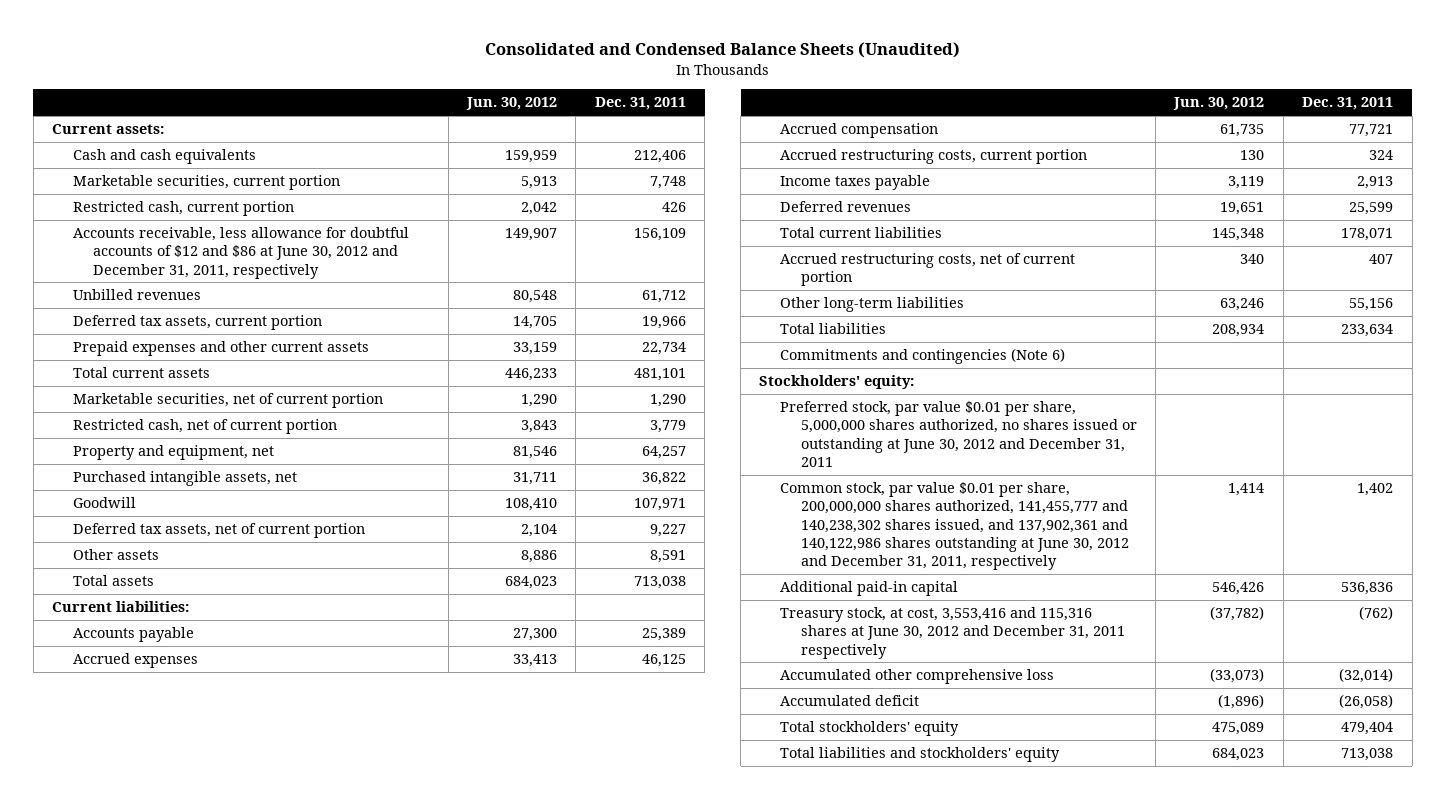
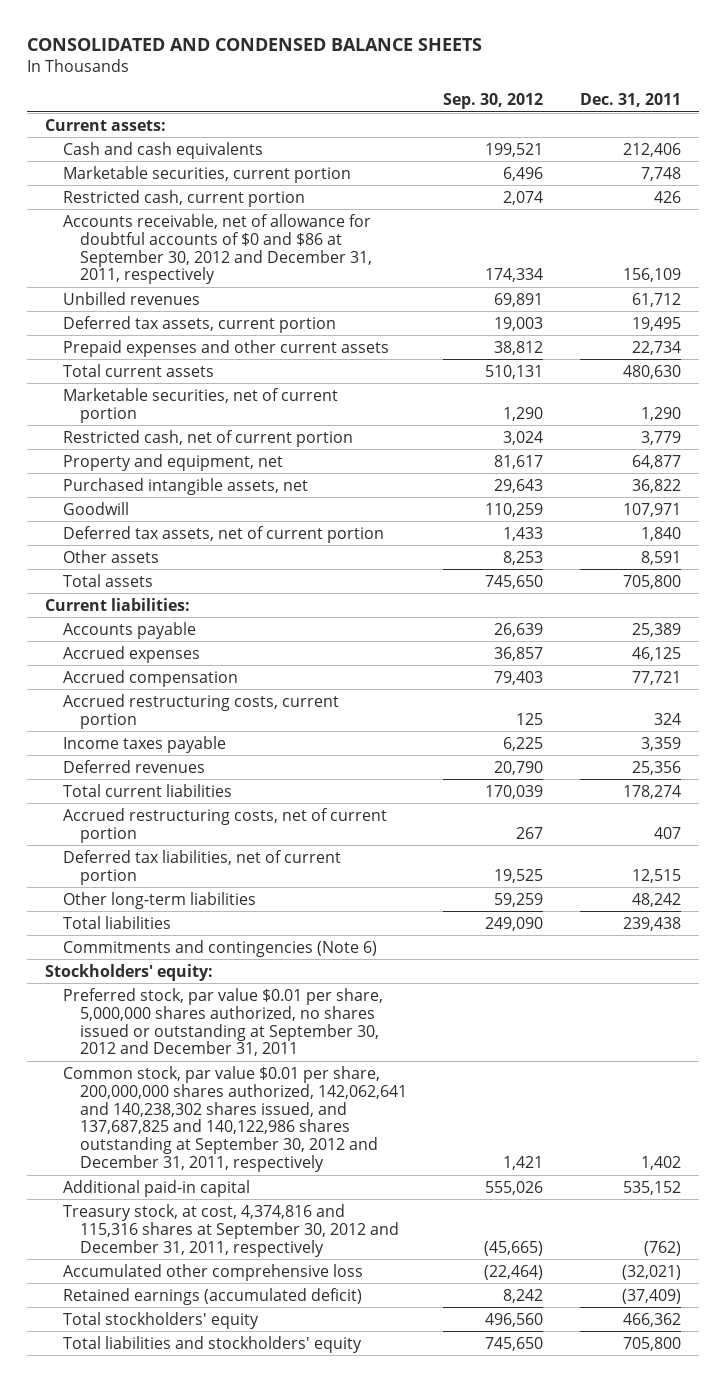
[484,42,960,59] Consolidated and Condensed Balance Sheets (Unaudited) -> [27,38,483,52] CONSOLIDATED AND CONDENSED BALANCE SHEETS
[465,97,557,111] Jun. 30, 2012 -> none
none -> [443,93,544,110] Sep. 30, 2012
[72,227,409,279] Accounts receivable, less allowance for doubtful accounts of $12 and $86 at June 30, 2012 and December 31, 2011, respectively -> [62,213,372,285] Accounts receivable, net of allowance for doubtful accounts of $0 and $86 at September 30, 2012 and December 31, 2011, respectively
[641,316,686,330] 19,966 -> [631,316,681,331] 19,495
[633,368,686,382] 481,101 -> [622,364,681,379] 480,630
[641,446,686,460] 64,257 -> [631,454,681,469] 64,877
[649,524,686,538] 9,227 -> [640,526,681,541] 1,840
[633,576,686,590] 713,038 -> [622,574,681,589] 705,800
[1357,176,1394,190] 2,913 -> [640,736,681,751] 3,359
[1349,202,1394,216] 25,599 -> [631,760,681,775] 25,356
[1341,228,1394,242] 178,071 -> [622,784,681,799] 178,274
none -> [62,849,341,885] Deferred tax liabilities, net of current portion
[1349,298,1394,312] 55,156 -> [631,892,681,907] 48,242
[1341,324,1394,338] 233,634 -> [622,916,681,931] 239,438
[780,401,1137,467] Preferred stock, par value $0.01 per share, 5,000,000 shares authorized, no shares issued or outstanding at June 30, 2012 and December 31, 2011 -> [62,987,383,1057] Preferred stock, par value $0.01 per share, 5,000,000 shares authorized, no shares issued or outstanding at September 30, 2012 and December 31, 2011
[780,482,1129,570] Common stock, par value $0.01 per share, 200,000,000 shares authorized, 141,455,777 and 140,238,302 shares issued, and 137,902,361 and 140,122,986 shares outstanding at June 30, 2012 and December 31, 2011, respectively -> [62,1065,407,1173] Common stock, par value $0.01 per share, 200,000,000 shares authorized, 142,062,641 and 140,238,302 shares issued, and 137,687,825 and 140,122,986 shares outstanding at September 30, 2012 and December 31, 2011, respectively
[1341,582,1394,596] 536,836 -> [622,1180,681,1195] 535,152
[780,607,1125,659] Treasury stock, at cost, 3,553,416 and 115,316 shares at June 30, 2012 and December 31, 2011 respectively -> [62,1203,399,1257] Treasury stock, at cost, 4,374,816 and 115,316 shares at September 30, 2012 and December 31, 2011, respectively
[1339,668,1394,684] (32,014) -> [621,1264,681,1280] (32,021)
[780,695,920,707] Accumulated deficit -> [62,1287,362,1305] Retained earnings (accumulated deficit)
[1339,694,1394,710] (26,058) -> [621,1288,681,1304] (37,409)
[1341,722,1394,736] 479,404 -> [622,1312,681,1327] 466,362
[1341,748,1394,762] 713,038 -> [622,1336,681,1351] 705,800

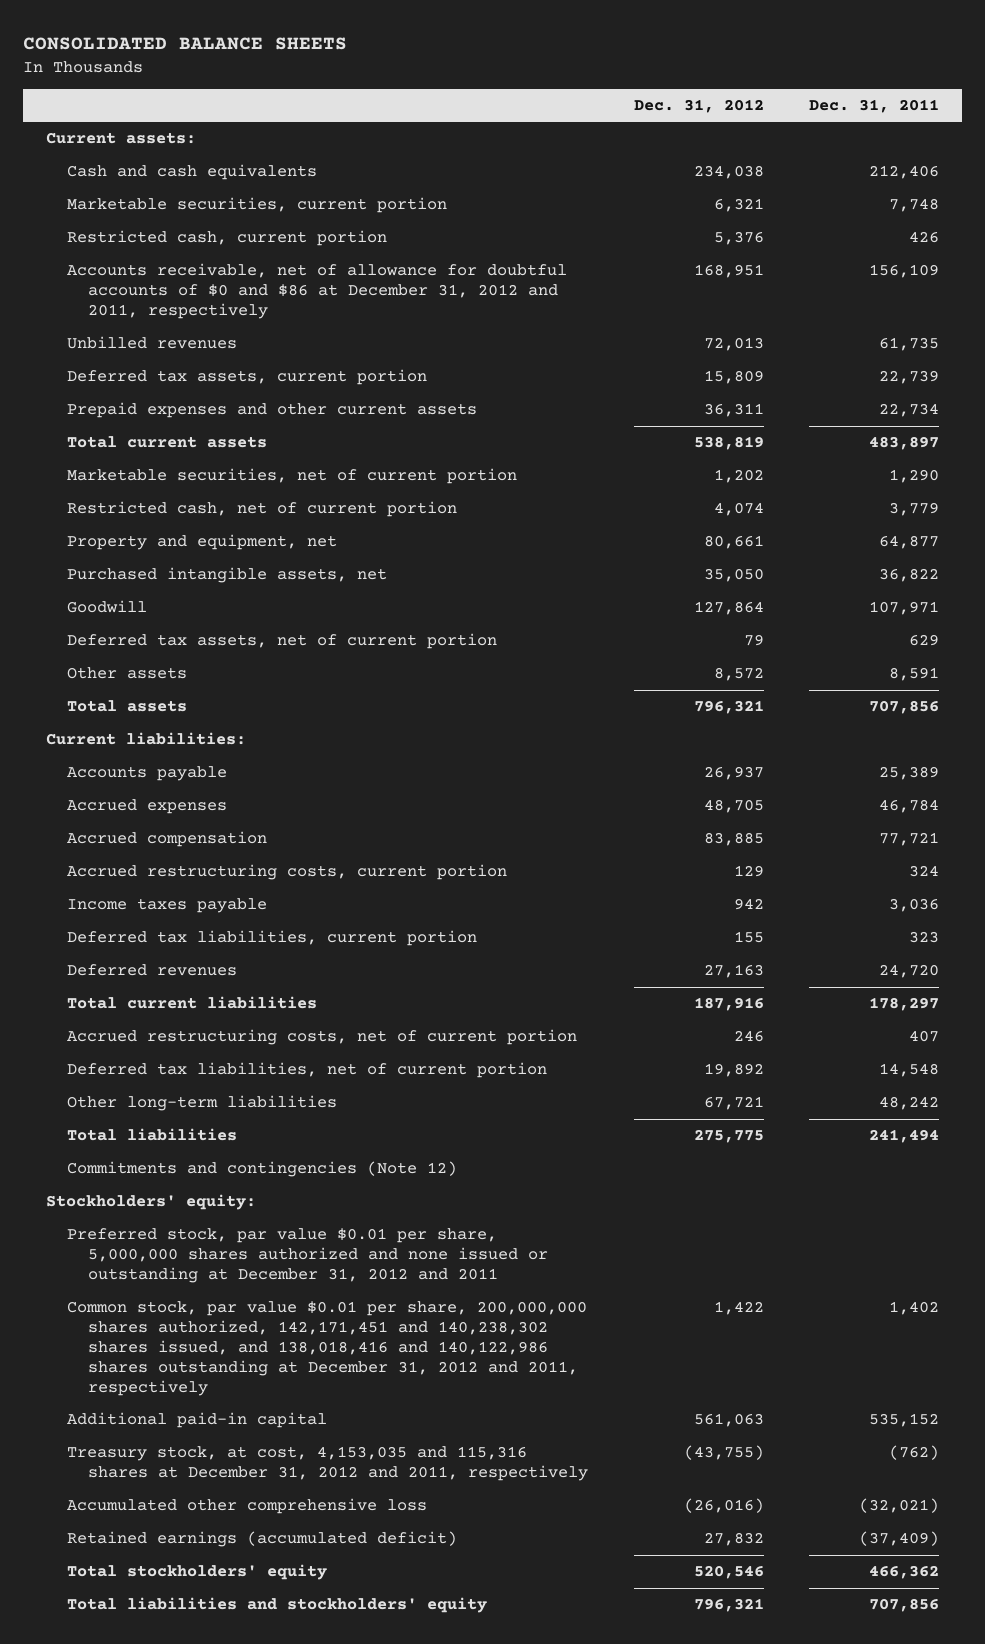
[27,38,483,52] CONSOLIDATED AND CONDENSED BALANCE SHEETS -> [23,37,348,51] CONSOLIDATED BALANCE SHEETS
[443,93,544,110] Sep. 30, 2012 -> none
none -> [633,98,764,113] Dec. 31, 2012
[62,213,372,285] Accounts receivable, net of allowance for doubtful accounts of $0 and $86 at September 30, 2012 and December 31, 2011, respectively -> [67,263,568,320] Accounts receivable, net of allowance for doubtful accounts of $0 and $86 at December 31, 2012 and 2011, respectively
[631,292,681,307] 61,712 -> [879,337,940,352] 61,735
[631,316,681,331] 19,495 -> [879,370,940,385] 22,739
[622,364,681,379] 480,630 -> [869,436,940,451] 483,897
[640,526,681,541] 1,840 -> [909,634,940,647] 629
[622,574,681,589] 705,800 -> [869,700,940,715] 707,856
[631,646,681,661] 46,125 -> [879,799,940,814] 46,784
[640,736,681,751] 3,359 -> [889,898,940,913] 3,036
none -> [67,930,478,947] Deferred tax liabilities, current portion
[631,760,681,775] 25,356 -> [879,964,940,979] 24,720
[622,784,681,799] 178,274 -> [869,997,940,1012] 178,297
[631,868,681,883] 12,515 -> [879,1063,940,1078] 14,548
[622,916,681,931] 239,438 -> [869,1129,940,1144] 241,494
[62,939,377,957] Commitments and contingencies (Note 6) -> [67,1161,458,1178] Commitments and contingencies (Note 12)
[62,987,383,1057] Preferred stock, par value $0.01 per share, 5,000,000 shares authorized, no shares issued or outstanding at September 30, 2012 and December 31, 2011 -> [67,1228,549,1284] Preferred stock, par value $0.01 per share, 5,000,000 shares authorized and none issued or outstanding at December 31, 2012 and 2011
[62,1065,407,1173] Common stock, par value $0.01 per share, 200,000,000 shares authorized, 142,062,641 and 140,238,302 shares issued, and 137,687,825 and 140,122,986 shares outstanding at September 30, 2012 and December 31, 2011, respectively -> [67,1301,588,1396] Common stock, par value $0.01 per share, 200,000,000 shares authorized, 142,171,451 and 140,238,302 shares issued, and 138,018,416 and 140,122,986 shares outstanding at December 31, 2012 and 2011, respectively
[62,1203,399,1257] Treasury stock, at cost, 4,374,816 and 115,316 shares at September 30, 2012 and December 31, 2011, respectively -> [67,1446,589,1482] Treasury stock, at cost, 4,153,035 and 115,316 shares at December 31, 2012 and 2011, respectively
[622,1336,681,1351] 705,800 -> [869,1598,940,1613] 707,856

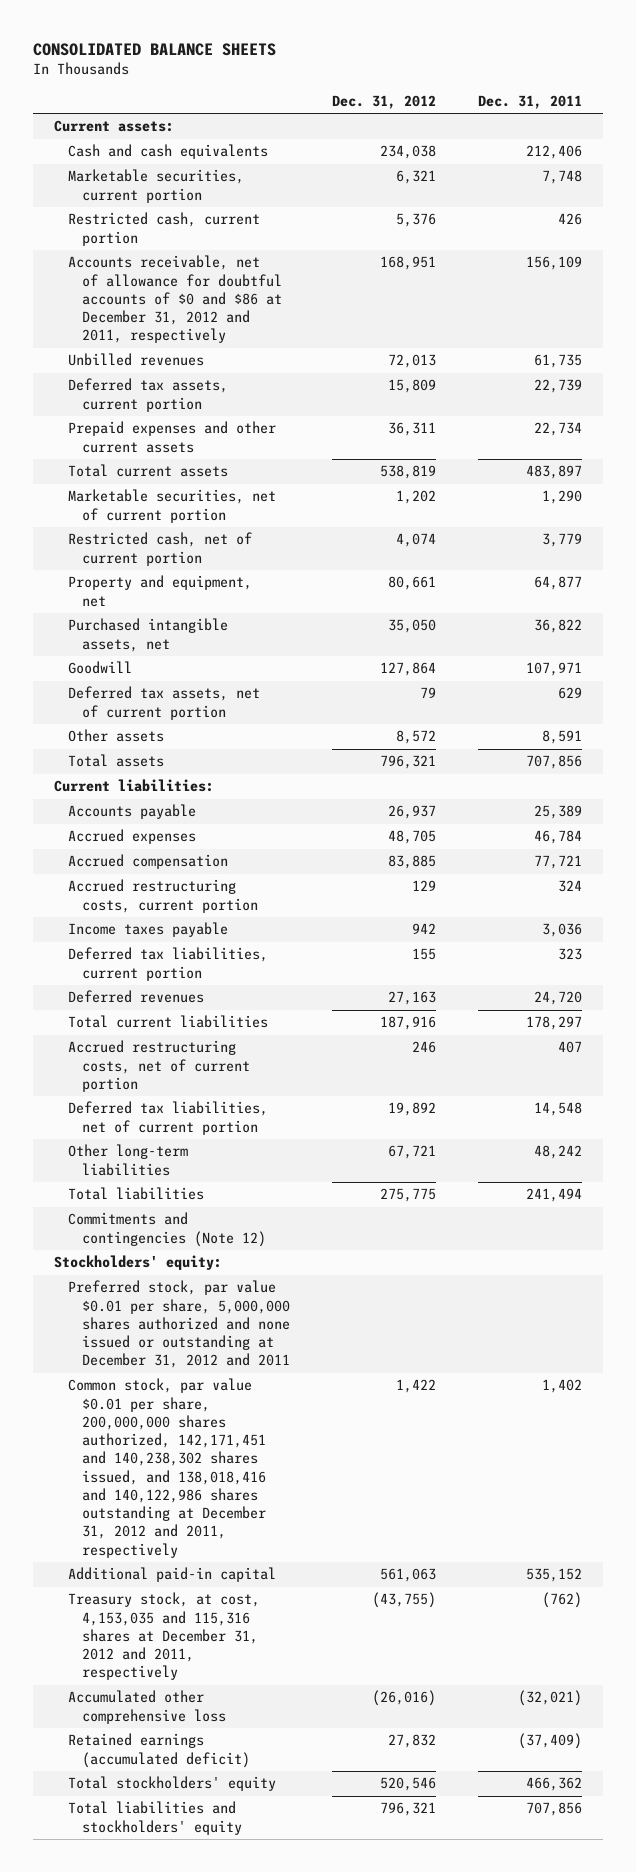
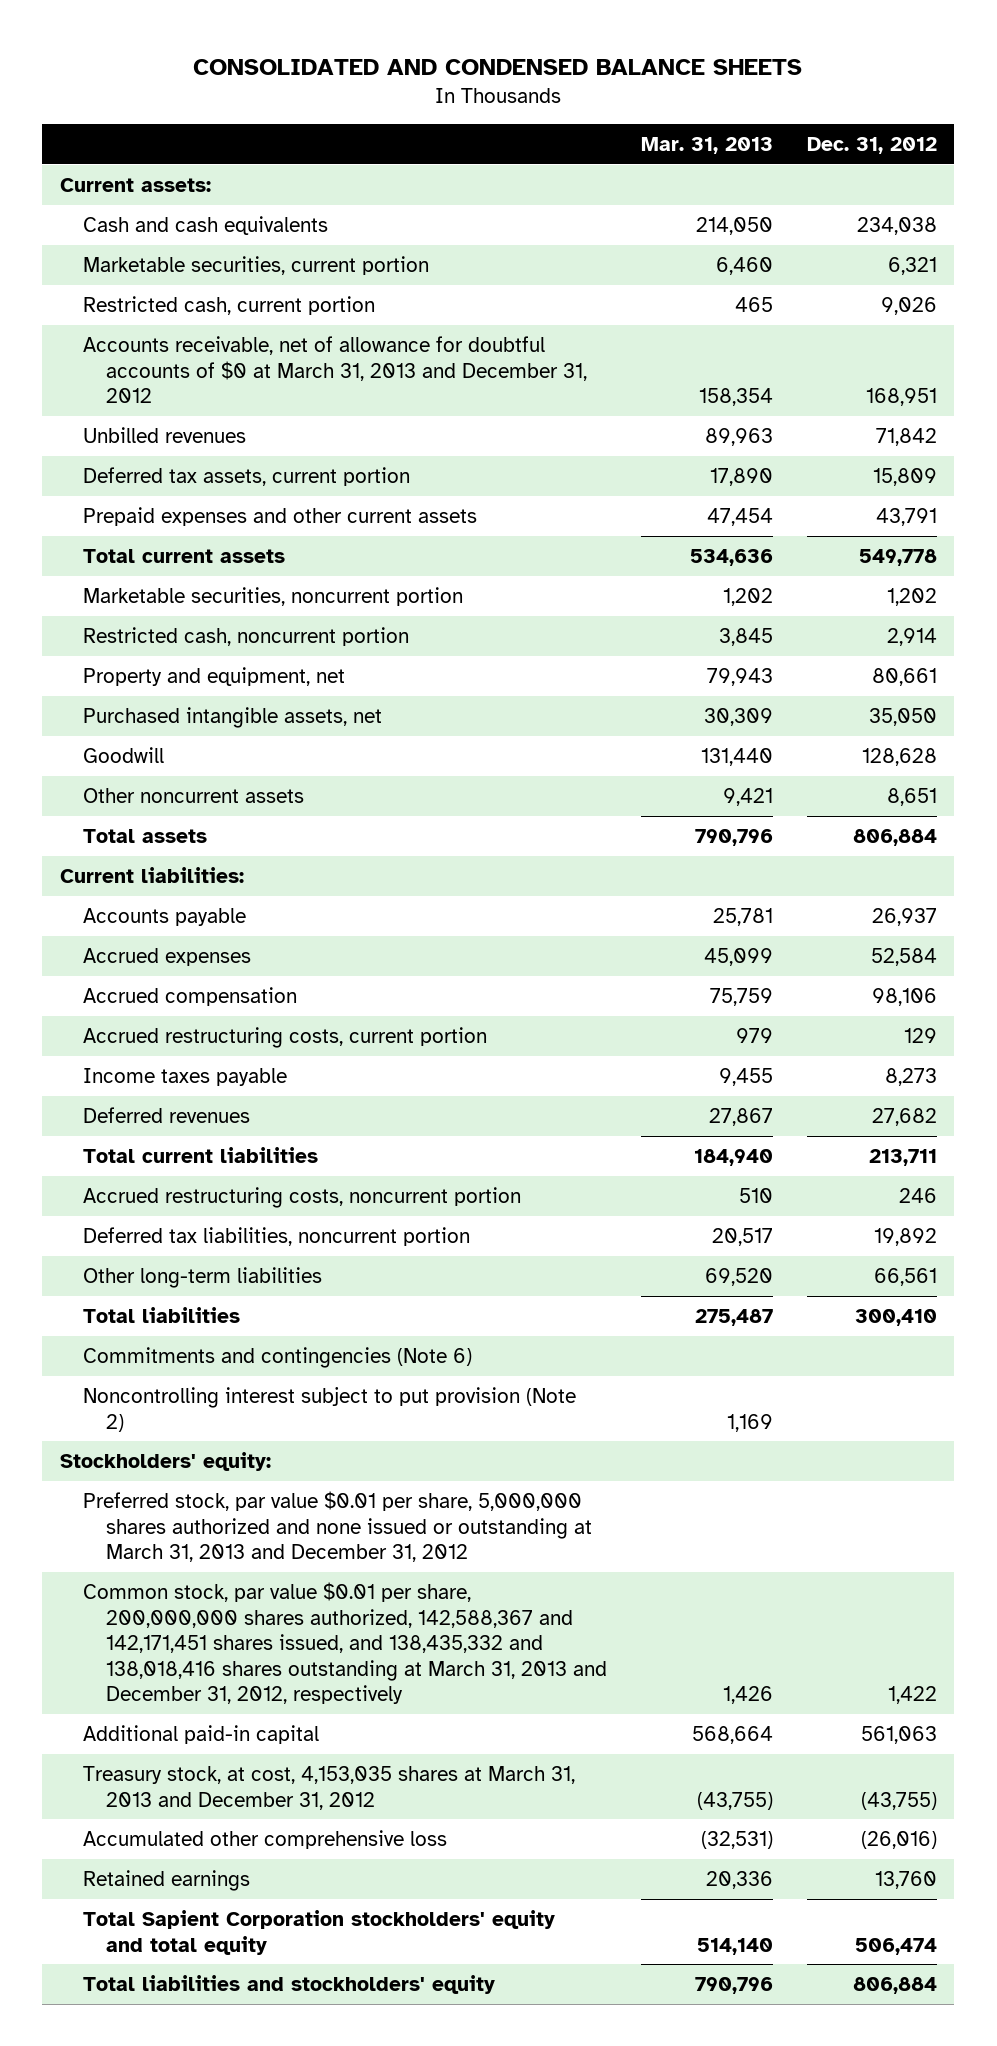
[32,42,276,56] CONSOLIDATED BALANCE SHEETS -> [193,58,803,75] CONSOLIDATED AND CONDENSED BALANCE SHEETS
[478,94,583,109] Dec. 31, 2011 -> none
none -> [641,136,774,154] Mar. 31, 2013
[395,213,436,228] 5,376 -> [881,297,938,316] 9,026
[67,255,282,344] Accounts receivable, net of allowance for doubtful accounts of $0 and $86 at December 31, 2012 and 2011, respectively -> [82,336,588,404] Accounts receivable, net of allowance for doubtful accounts of $0 at March 31, 2013 and December 31, 2012
[387,354,436,369] 72,013 -> [876,428,938,447] 71,842
[387,422,436,437] 36,311 -> [876,508,938,527] 43,791
[379,465,436,480] 538,819 -> [859,549,938,567] 549,778
[67,489,276,523] Marketable securities, net of current portion -> [82,587,463,607] Marketable securities, noncurrent portion
[67,532,252,566] Restricted cash, net of current portion -> [82,627,409,647] Restricted cash, noncurrent portion
[395,533,436,548] 4,074 -> [887,628,938,647] 2,914
[67,686,260,720] Deferred tax assets, net of current portion -> none
[379,662,436,677] 127,864 -> [862,748,938,767] 128,628
[67,729,164,743] Other assets -> [82,788,304,804] Other noncurrent assets
[395,730,436,745] 8,572 -> [887,788,938,807] 8,651
[379,755,436,770] 796,321 -> [853,829,938,847] 806,884
[387,830,436,845] 48,705 -> [871,948,938,967] 52,584
[387,855,436,870] 83,885 -> [872,988,938,1007] 98,106
[67,947,268,981] Deferred tax liabilities, current portion -> none
[411,923,436,935] 942 -> [885,1068,938,1087] 8,273
[387,991,436,1006] 27,163 -> [872,1108,938,1127] 27,682
[379,1016,436,1031] 187,916 -> [869,1149,938,1167] 213,711
[67,1040,250,1092] Accrued restructuring costs, net of current portion -> [82,1187,521,1209] Accrued restructuring costs, noncurrent portion
[67,1101,268,1135] Deferred tax liabilities, net of current portion -> [82,1227,470,1247] Deferred tax liabilities, noncurrent portion
[387,1145,436,1160] 67,721 -> [874,1268,938,1287] 66,561
[379,1188,436,1203] 275,775 -> [855,1309,938,1327] 300,410
[67,1212,266,1247] Commitments and contingencies (Note 12) -> [82,1347,472,1369] Commitments and contingencies (Note 6)
none -> [82,1387,576,1432] Noncontrolling interest subject to put provision (Note 2)
[67,1280,290,1369] Preferred stock, par value $0.01 per share, 5,000,000 shares authorized and none issued or outstanding at December 31, 2012 and 2011 -> [82,1491,593,1563] Preferred stock, par value $0.01 per share, 5,000,000 shares authorized and none issued or outstanding at March 31, 2013 and December 31, 2012
[67,1378,266,1558] Common stock, par value $0.01 per share, 200,000,000 shares authorized, 142,171,451 and 140,238,302 shares issued, and 138,018,416 and 140,122,986 shares outstanding at December 31, 2012 and 2011, respectively -> [82,1582,608,1705] Common stock, par value $0.01 per share, 200,000,000 shares authorized, 142,588,367 and 142,171,451 shares issued, and 138,435,332 and 138,018,416 shares outstanding at March 31, 2013 and December 31, 2012, respectively
[67,1592,260,1681] Treasury stock, at cost, 4,153,035 and 115,316 shares at December 31, 2012 and 2011, respectively -> [82,1766,575,1810] Treasury stock, at cost, 4,153,035 shares at March 31, 2013 and December 31, 2012
[67,1733,250,1768] Retained earnings (accumulated deficit) -> [82,1870,250,1892] Retained earnings
[387,1734,436,1749] 27,832 -> [875,1871,938,1890] 13,760
[67,1776,276,1792] Total stockholders' equity -> [82,1910,555,1955] Total Sapient Corporation stockholders' equity and total equity
[379,1777,436,1792] 520,546 -> [855,1937,938,1955] 506,474
[379,1802,436,1817] 796,321 -> [853,1977,938,1995] 806,884

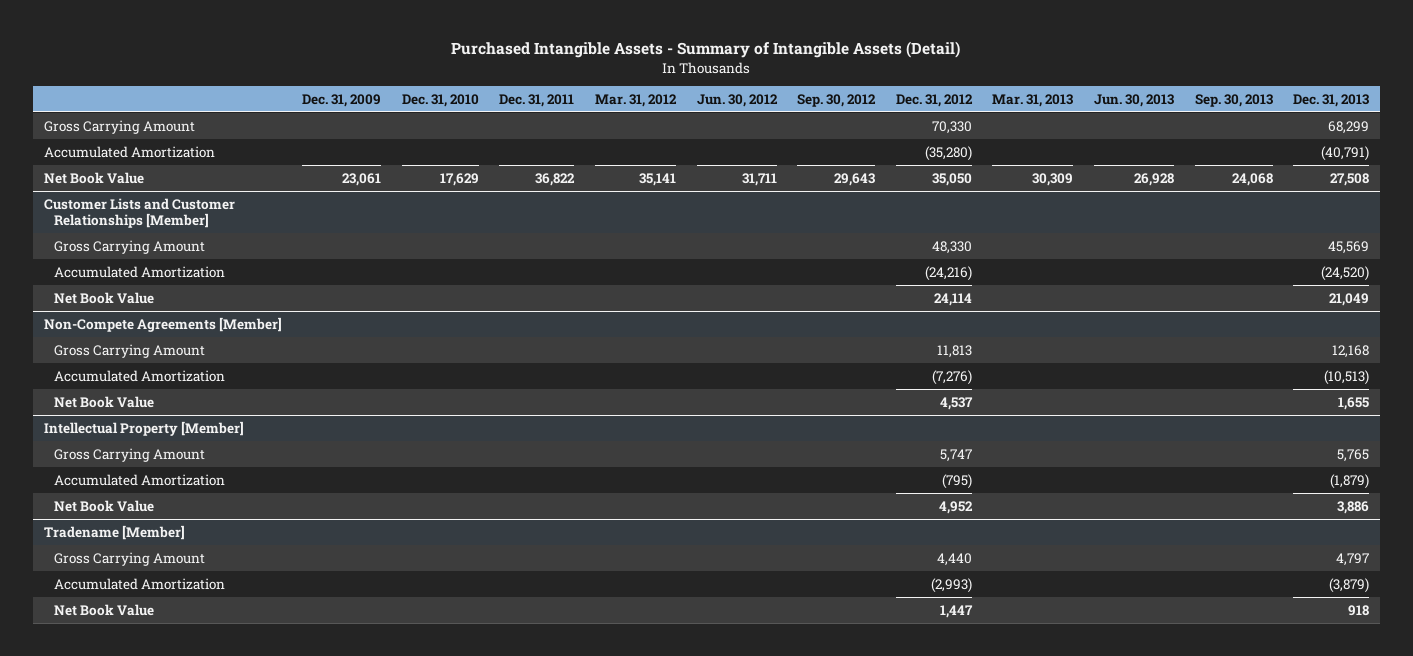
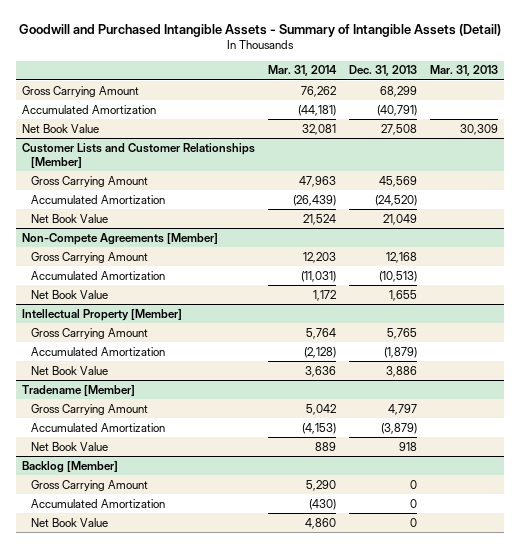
[451,41,961,59] Purchased Intangible Assets - Summary of Intangible Assets (Detail) -> [18,23,501,37] Goodwill and Purchased Intangible Assets - Summary of Intangible Assets (Detail)
[302,93,382,107] Dec. 31, 2009 -> none
[401,93,479,107] Dec. 31, 2010 -> none
[499,93,575,107] Dec. 31, 2011 -> none
[595,93,678,107] Mar. 31, 2012 -> none
[696,93,778,107] Jun. 30, 2012 -> none
[797,93,877,107] Sep. 30, 2012 -> none
[895,93,973,107] Dec. 31, 2012 -> none
[1094,93,1175,107] Jun. 30, 2013 -> none
[1194,93,1273,107] Sep. 30, 2013 -> none
none -> [267,65,337,77] Mar. 31, 2014
none -> [22,460,119,473] Backlog [Member]
none -> [31,479,149,491] Gross Carrying Amount
none -> [31,498,166,508] Accumulated Amortization
none -> [31,517,109,527] Net Book Value

